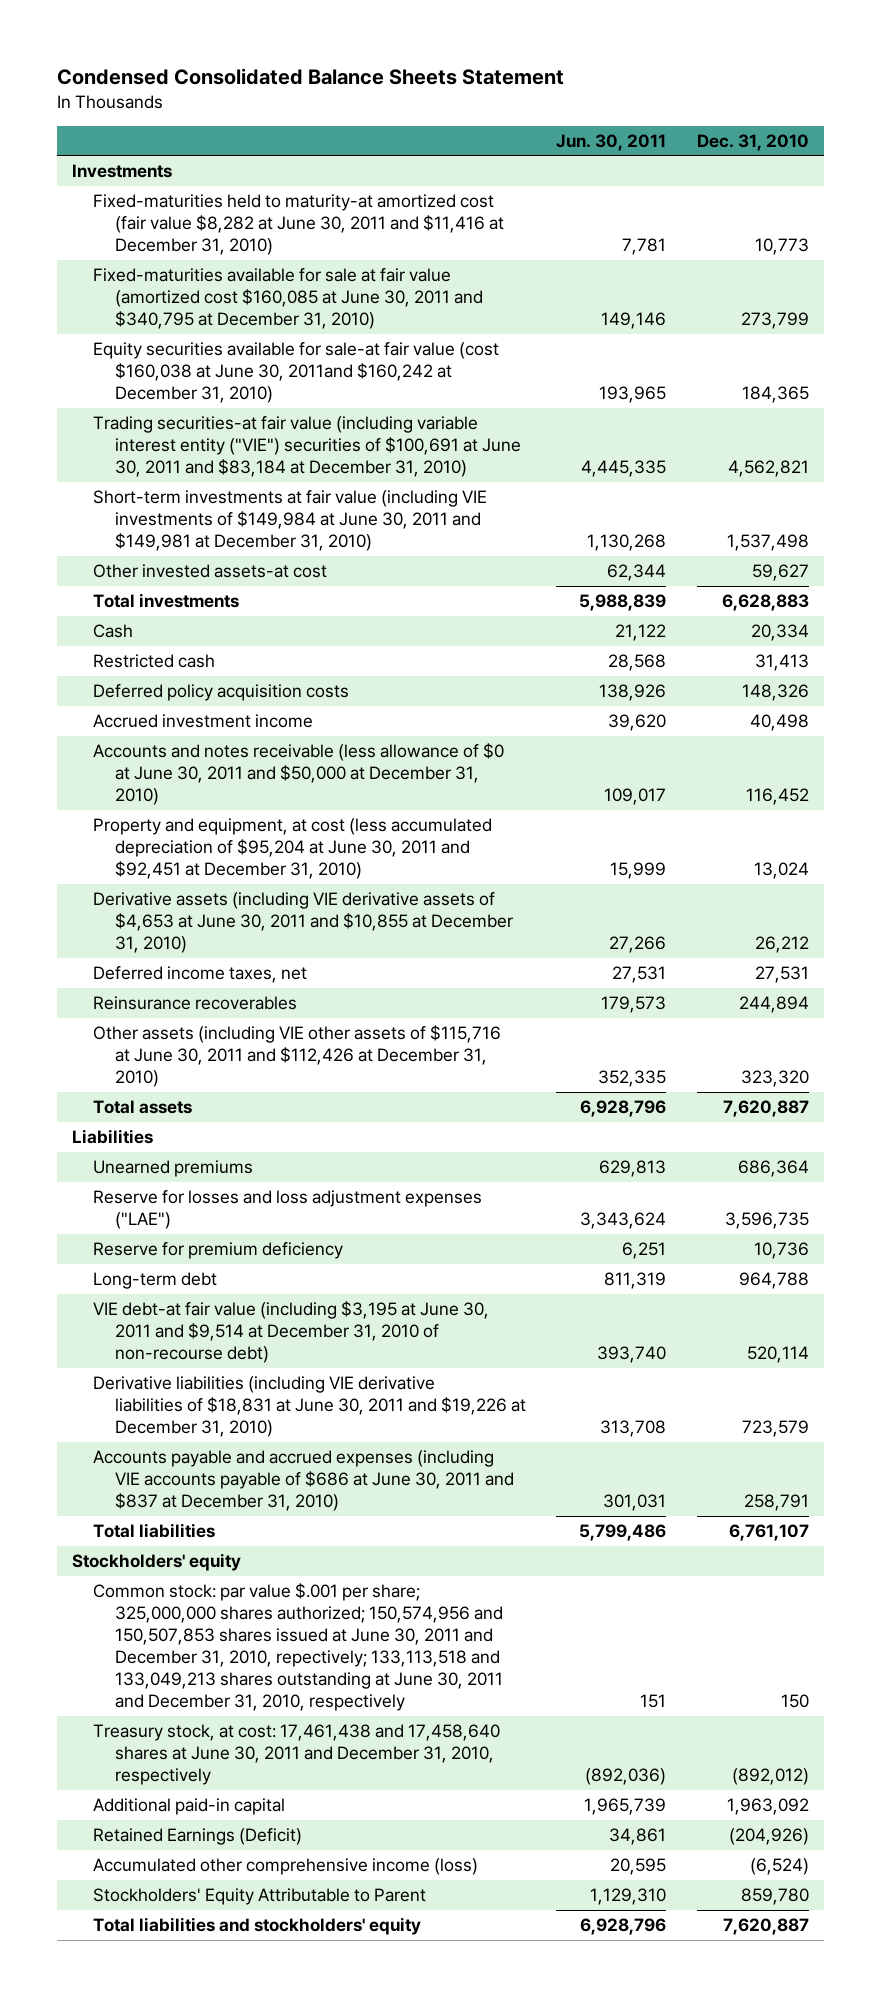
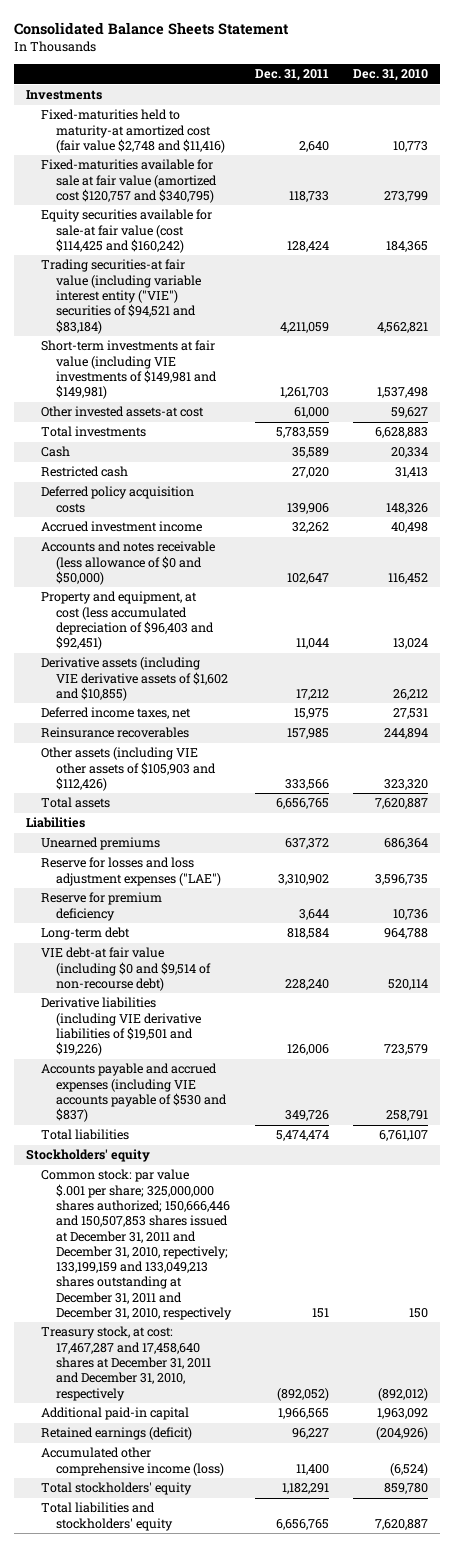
[56,68,564,86] Condensed Consolidated Balance Sheets Statement -> [14,21,290,35] Consolidated Balance Sheets Statement
[556,133,667,151] Jun. 30, 2011 -> none
none -> [254,69,329,82] Dec. 31, 2011
[93,194,505,256] Fixed-maturities held to maturity-at amortized cost (fair value $8,282 at June 30, 2011 and $11,416 at December 31, 2010) -> [40,109,225,154] Fixed-maturities held to maturity-at amortized cost (fair value $2,748 and $11,416)
[93,268,484,330] Fixed-maturities available for sale at fair value (amortized cost $160,085 at June 30, 2011 and $340,795 at December 31, 2010) -> [40,159,217,204] Fixed-maturities available for sale at fair value (amortized cost $120,757 and $340,795)
[93,342,500,404] Equity securities available for sale-at fair value (cost $160,038 at June 30, 2011and $160,242 at December 31, 2010) -> [40,209,212,254] Equity securities available for sale-at fair value (cost $114,425 and $160,242)
[93,416,522,478] Trading securities-at fair value (including variable interest entity ("VIE") securities of $100,691 at June 30, 2011 and $83,184 at December 31, 2010) -> [40,259,201,334] Trading securities-at fair value (including variable interest entity ("VIE") securities of $94,521 and $83,184)
[93,490,488,552] Short-term investments at fair value (including VIE investments of $149,984 at June 30, 2011 and $149,981 at December 31, 2010) -> [40,340,217,400] Short-term investments at fair value (including VIE investments of $149,981 and $149,981)
[93,743,505,806] Accounts and notes receivable (less allowance of $0 at June 30, 2011 and $50,000 at December 31, 2010) -> [40,541,215,586] Accounts and notes receivable (less allowance of $0 and $50,000)
[93,818,493,880] Property and equipment, at cost (less accumulated depreciation of $95,204 at June 30, 2011 and $92,451 at December 31, 2010) -> [40,591,214,651] Property and equipment, at cost (less accumulated depreciation of $96,403 and $92,451)
[93,892,514,954] Derivative assets (including VIE derivative assets of $4,653 at June 30, 2011 and $10,855 at December 31, 2010) -> [40,657,228,702] Derivative assets (including VIE derivative assets of $1,602 and $10,855)
[93,1025,502,1088] Other assets (including VIE other assets of $115,716 at June 30, 2011 and $112,426 at December 31, 2010) -> [40,747,216,792] Other assets (including VIE other assets of $105,903 and $112,426)
[93,1301,490,1364] VIE debt-at fair value (including $3,195 at June 30, 2011 and $9,514 at December 31, 2010 of non-recourse debt) -> [40,947,211,992] VIE debt-at fair value (including $0 and $9,514 of non-recourse debt)
[93,1376,527,1438] Derivative liabilities (including VIE derivative liabilities of $18,831 at June 30, 2011 and $19,226 at December 31, 2010) -> [40,997,201,1057] Derivative liabilities (including VIE derivative liabilities of $19,501 and $19,226)
[93,1450,515,1512] Accounts payable and accrued expenses (including VIE accounts payable of $686 at June 30, 2011 and $837 at December 31, 2010) -> [40,1063,227,1123] Accounts payable and accrued expenses (including VIE accounts payable of $530 and $837)
[93,1583,504,1712] Common stock: par value $.001 per share; 325,000,000 shares authorized; 150,574,956 and 150,507,853 shares issued at June 30, 2011 and December 31, 2010, repectively; 133,113,518 and 133,049,213 shares outstanding at June 30, 2011 and December 31, 2010, respectively -> [40,1169,232,1321] Common stock: par value $.001 per share; 325,000,000 shares authorized; 150,666,446 and 150,507,853 shares issued at December 31, 2011 and December 31, 2010, repectively; 133,199,159 and 133,049,213 shares outstanding at December 31, 2011 and December 31, 2010, respectively
[93,1724,501,1786] Treasury stock, at cost: 17,461,438 and 17,458,640 shares at June 30, 2011 and December 31, 2010, respectively -> [40,1326,211,1401] Treasury stock, at cost: 17,467,287 and 17,458,640 shares at December 31, 2011 and December 31, 2010, respectively
[93,1828,303,1846] Retained Earnings (Deficit) -> [40,1427,192,1441] Retained earnings (deficit)
[93,1888,427,1906] Stockholders' Equity Attributable to Parent -> [40,1482,192,1496] Total stockholders' equity

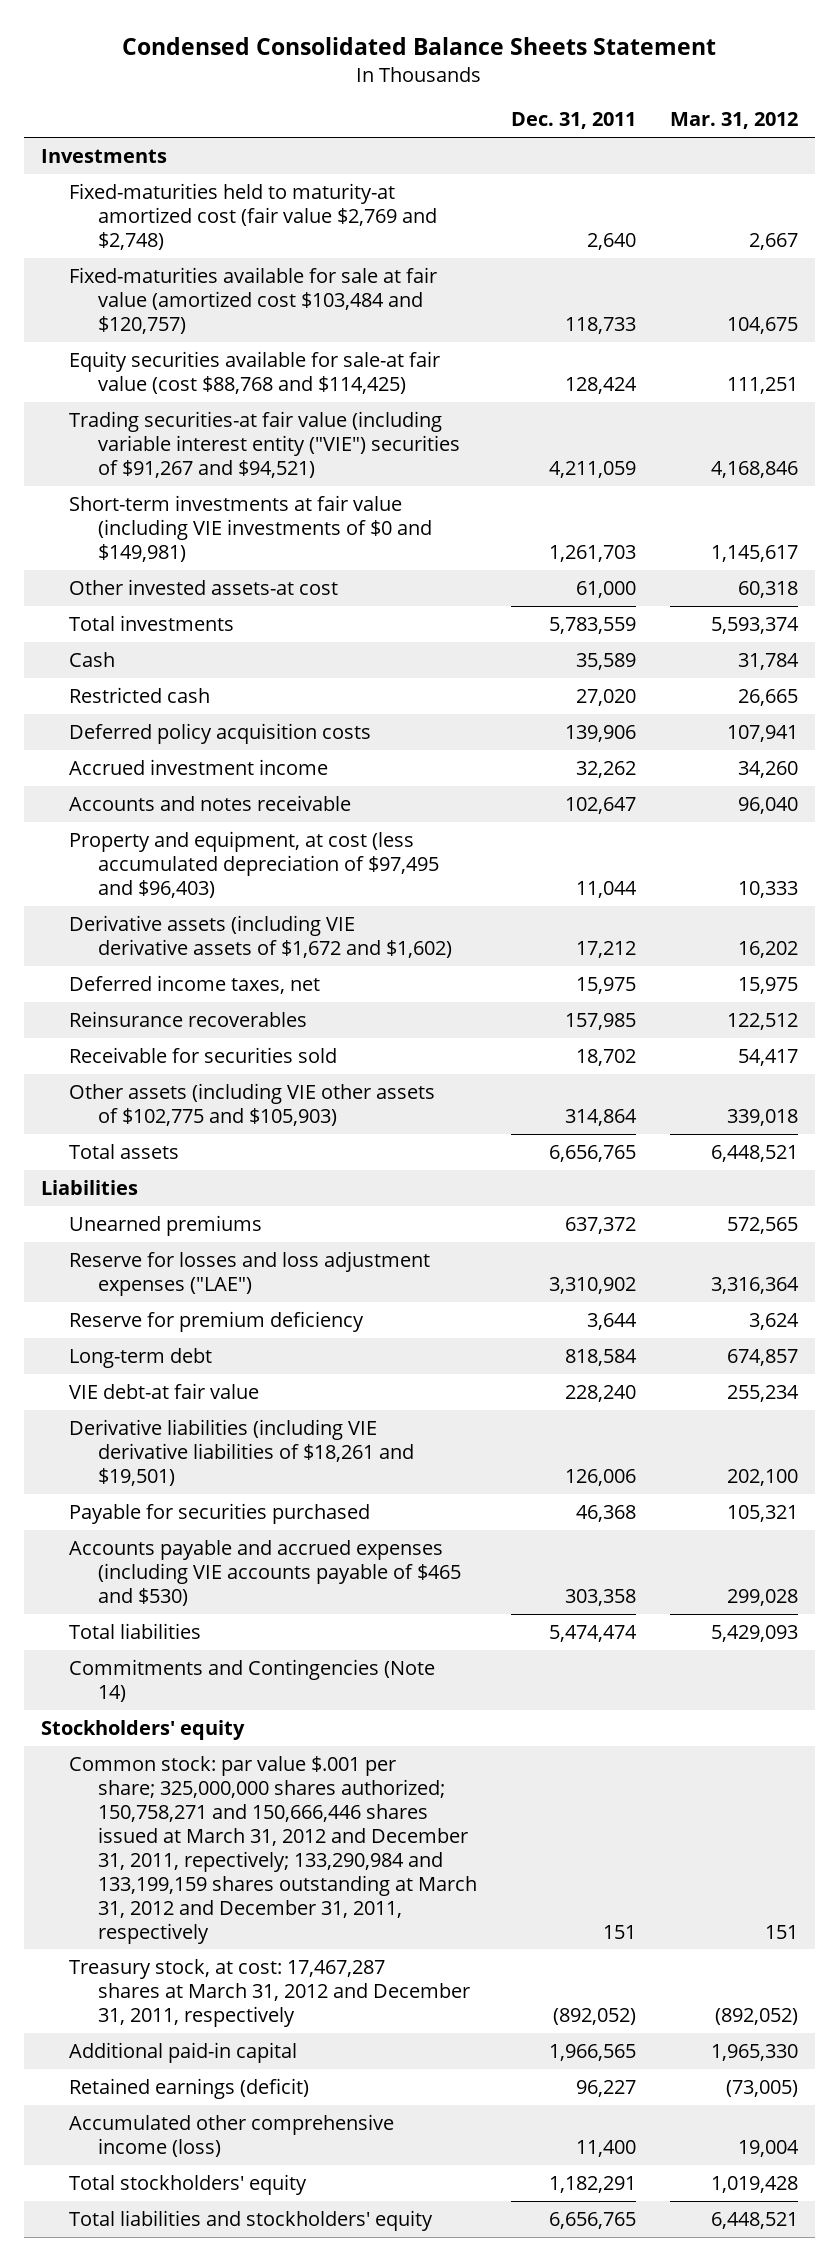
[14,21,290,35] Consolidated Balance Sheets Statement -> [122,36,717,55] Condensed Consolidated Balance Sheets Statement
[353,69,429,82] Dec. 31, 2010 -> none
none -> [669,112,798,130] Mar. 31, 2012
[40,109,225,154] Fixed-maturities held to maturity-at amortized cost (fair value $2,748 and $11,416) -> [69,182,437,250] Fixed-maturities held to maturity-at amortized cost (fair value $2,769 and $2,748)
[40,159,217,204] Fixed-maturities available for sale at fair value (amortized cost $120,757 and $340,795) -> [69,266,438,334] Fixed-maturities available for sale at fair value (amortized cost $103,484 and $120,757)
[40,209,212,254] Equity securities available for sale-at fair value (cost $114,425 and $160,242) -> [69,350,441,394] Equity securities available for sale-at fair value (cost $88,768 and $114,425)
[40,259,201,334] Trading securities-at fair value (including variable interest entity ("VIE") securities of $94,521 and $83,184) -> [69,410,460,478] Trading securities-at fair value (including variable interest entity ("VIE") securities of $91,267 and $94,521)
[40,340,217,400] Short-term investments at fair value (including VIE investments of $149,981 and $149,981) -> [69,494,432,562] Short-term investments at fair value (including VIE investments of $0 and $149,981)
[40,541,215,586] Accounts and notes receivable (less allowance of $0 and $50,000) -> [69,794,352,811] Accounts and notes receivable
[40,591,214,651] Property and equipment, at cost (less accumulated depreciation of $96,403 and $92,451) -> [69,830,439,898] Property and equipment, at cost (less accumulated depreciation of $97,495 and $96,403)
[40,657,228,702] Derivative assets (including VIE derivative assets of $1,602 and $10,855) -> [69,914,452,958] Derivative assets (including VIE derivative assets of $1,672 and $1,602)
none -> [69,1046,338,1063] Receivable for securities sold
[40,747,216,792] Other assets (including VIE other assets of $105,903 and $112,426) -> [69,1082,436,1126] Other assets (including VIE other assets of $102,775 and $105,903)
[284,779,329,791] 333,566 -> [564,1108,637,1126] 314,864
[40,947,211,992] VIE debt-at fair value (including $0 and $9,514 of non-recourse debt) -> [69,1382,260,1399] VIE debt-at fair value
[40,997,201,1057] Derivative liabilities (including VIE derivative liabilities of $19,501 and $19,226) -> [69,1418,414,1486] Derivative liabilities (including VIE derivative liabilities of $18,261 and $19,501)
none -> [69,1502,371,1524] Payable for securities purchased
[40,1063,227,1123] Accounts payable and accrued expenses (including VIE accounts payable of $530 and $837) -> [69,1539,461,1606] Accounts payable and accrued expenses (including VIE accounts payable of $465 and $530)
[284,1110,329,1122] 349,726 -> [564,1588,636,1606] 303,358
none -> [69,1658,436,1702] Commitments and Contingencies (Note 14)
[40,1169,232,1321] Common stock: par value $.001 per share; 325,000,000 shares authorized; 150,666,446 and 150,507,853 shares issued at December 31, 2011 and December 31, 2010, repectively; 133,199,159 and 133,049,213 shares outstanding at December 31, 2011 and December 31, 2010, respectively -> [69,1755,477,1944] Common stock: par value $.001 per share; 325,000,000 shares authorized; 150,758,271 and 150,666,446 shares issued at March 31, 2012 and December 31, 2011, repectively; 133,290,984 and 133,199,159 shares outstanding at March 31, 2012 and December 31, 2011, respectively
[40,1326,211,1401] Treasury stock, at cost: 17,467,287 and 17,458,640 shares at December 31, 2011 and December 31, 2010, respectively -> [69,1958,470,2027] Treasury stock, at cost: 17,467,287 shares at March 31, 2012 and December 31, 2011, respectively

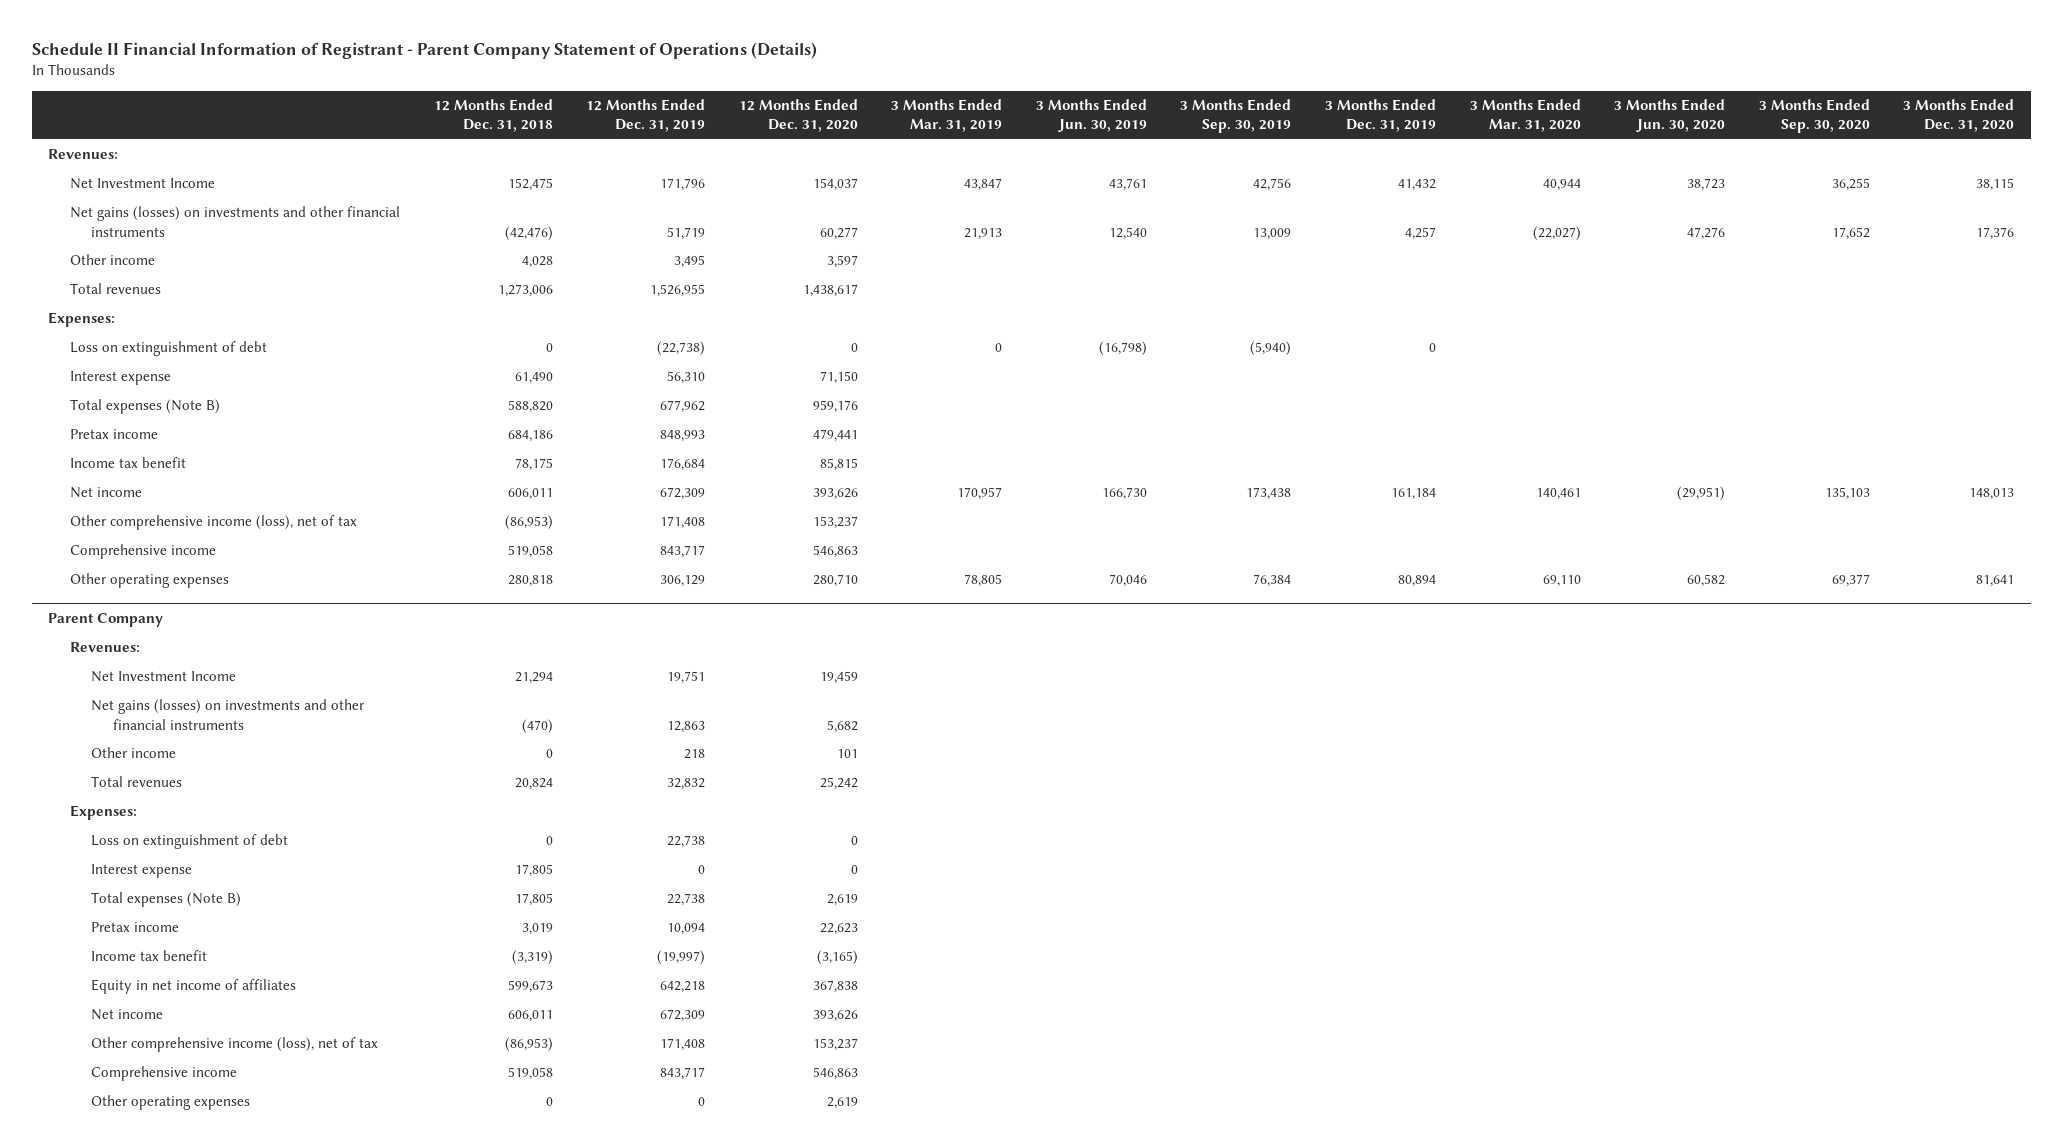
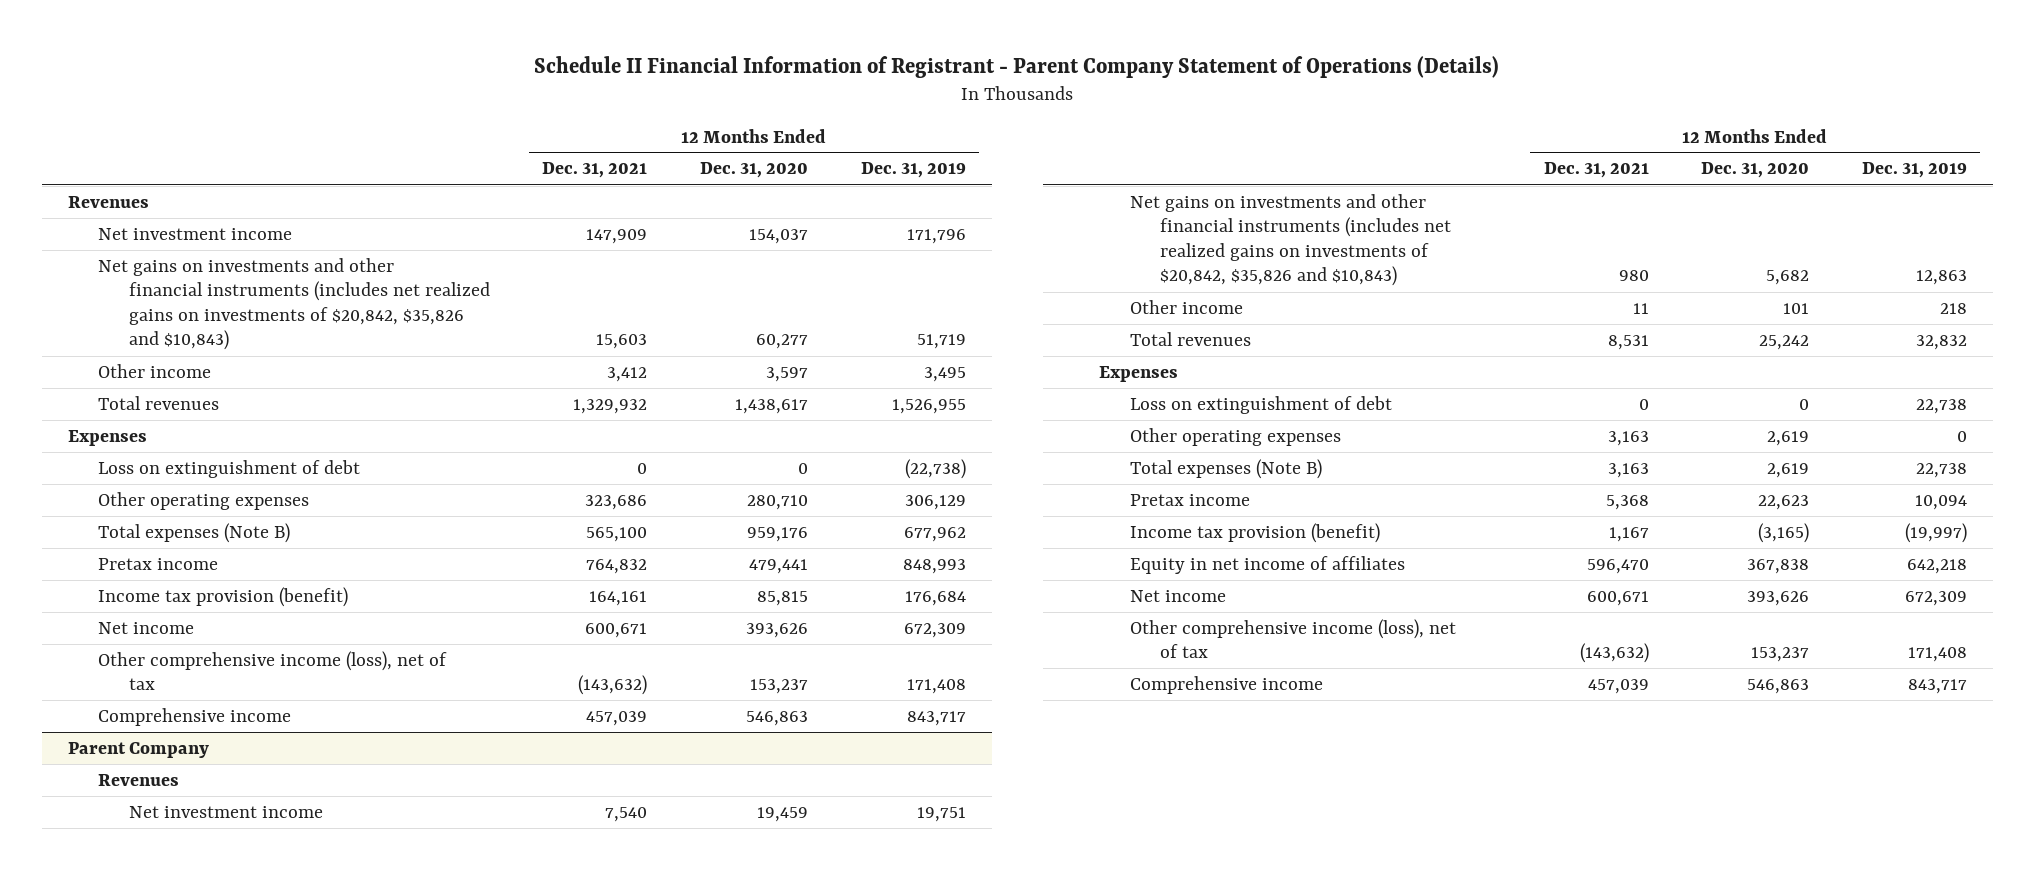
[433,98,553,133] 12 Months Ended Dec. 31, 2018 -> none
[891,98,1003,133] 3 Months Ended Mar. 31, 2019 -> none
[1035,98,1147,133] 3 Months Ended Jun. 30, 2019 -> none
[1180,98,1292,134] 3 Months Ended Sep. 30, 2019 -> none
[1325,98,1437,133] 3 Months Ended Dec. 31, 2019 -> none
[1469,98,1581,133] 3 Months Ended Mar. 31, 2020 -> none
[1614,98,1726,133] 3 Months Ended Jun. 30, 2020 -> none
[1758,98,1870,134] 3 Months Ended Sep. 30, 2020 -> none
[1903,98,2015,133] 3 Months Ended Dec. 31, 2020 -> none
none -> [542,162,648,179] Dec. 31, 2021
[48,149,119,160] Revenues: -> [67,195,149,208] Revenues
[69,178,215,190] Net Investment Income -> [98,227,293,240] Net investment income
[69,206,400,237] Net gains (losses) on investments and other financial instruments -> [98,257,490,351] Net gains on investments and other financial instruments (includes net realized gains on investments of $20,842, $35,826 and $10,843)
[48,312,116,328] Expenses: -> [67,429,147,446] Expenses
[69,371,171,386] Interest expense -> none
[69,573,229,589] Other operating expenses -> [98,491,310,510] Other operating expenses
[69,457,186,469] Income tax benefit -> [98,586,349,607] Income tax provision (benefit)
[69,642,140,653] Revenues: -> [98,773,180,786] Revenues
[91,671,237,683] Net Investment Income -> [128,805,323,818] Net investment income
[91,699,366,730] Net gains (losses) on investments and other financial instruments -> [1129,193,1452,287] Net gains on investments and other financial instruments (includes net realized gains on investments of $20,842, $35,826 and $10,843)
[69,805,137,821] Expenses: -> [1099,365,1179,382] Expenses
[91,864,193,879] Interest expense -> none
[91,1095,251,1111] Other operating expenses -> [1129,427,1341,446] Other operating expenses
[91,950,208,962] Income tax benefit -> [1129,522,1380,543] Income tax provision (benefit)

